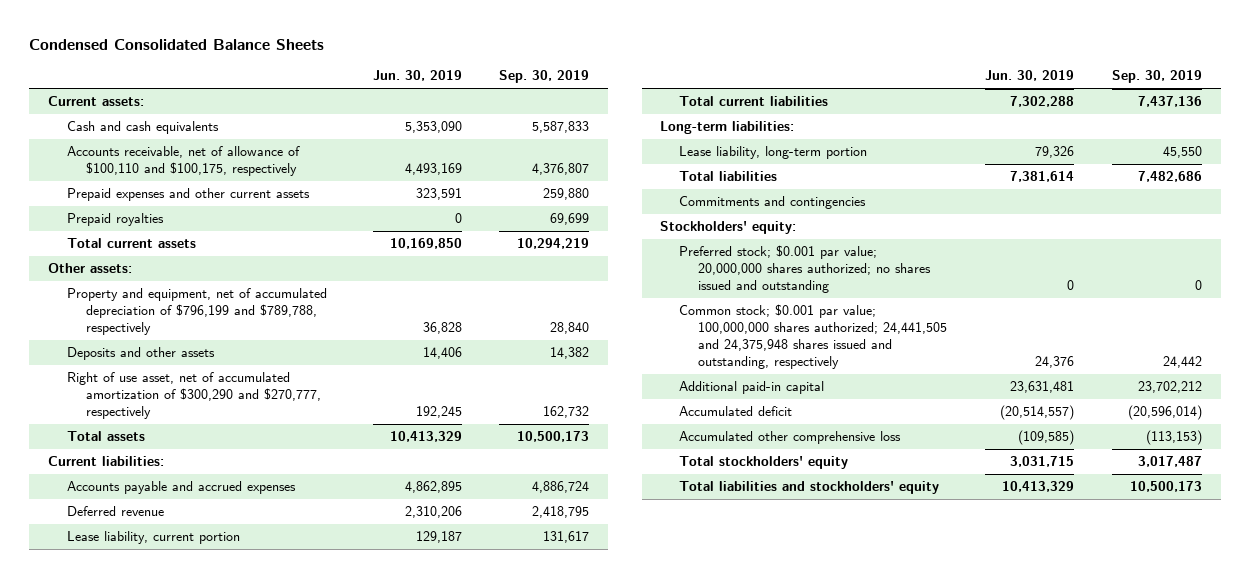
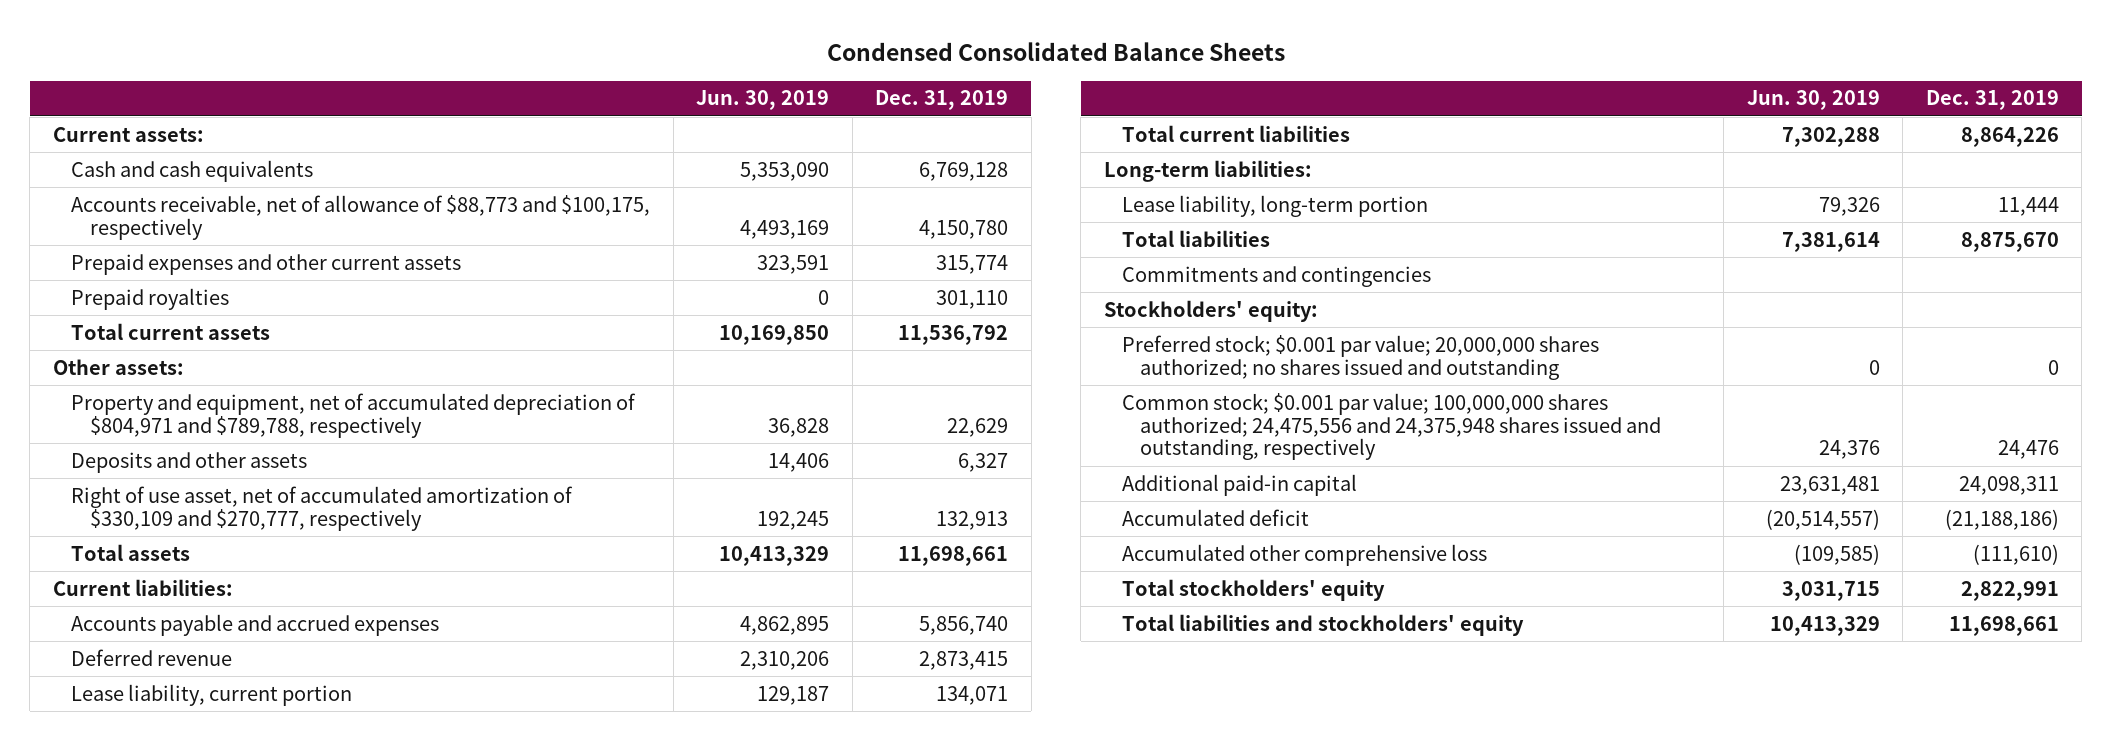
[499,70,590,84] Sep. 30, 2019 -> none
none -> [875,90,1009,111] Dec. 31, 2019
[66,146,300,177] Accounts receivable, net of allowance of $100,110 and $100,175, respectively -> [71,194,651,240] Accounts receivable, net of allowance of $88,773 and $100,175, respectively
[66,288,327,336] Property and equipment, net of accumulated depreciation of $796,199 and $789,788, respectively -> [71,392,637,438] Property and equipment, net of accumulated depreciation of $804,971 and $789,788, respectively
[66,372,321,420] Right of use asset, net of accumulated amortization of $300,290 and $270,777, respectively -> [71,485,574,531] Right of use asset, net of accumulated amortization of $330,109 and $270,777, respectively
[679,304,948,370] Common stock; $0.001 par value; 100,000,000 shares authorized; 24,441,505 and 24,375,948 shares issued and outstanding, respectively -> [1121,392,1662,461] Common stock; $0.001 par value; 100,000,000 shares authorized; 24,475,556 and 24,375,948 shares issued and outstanding, respectively

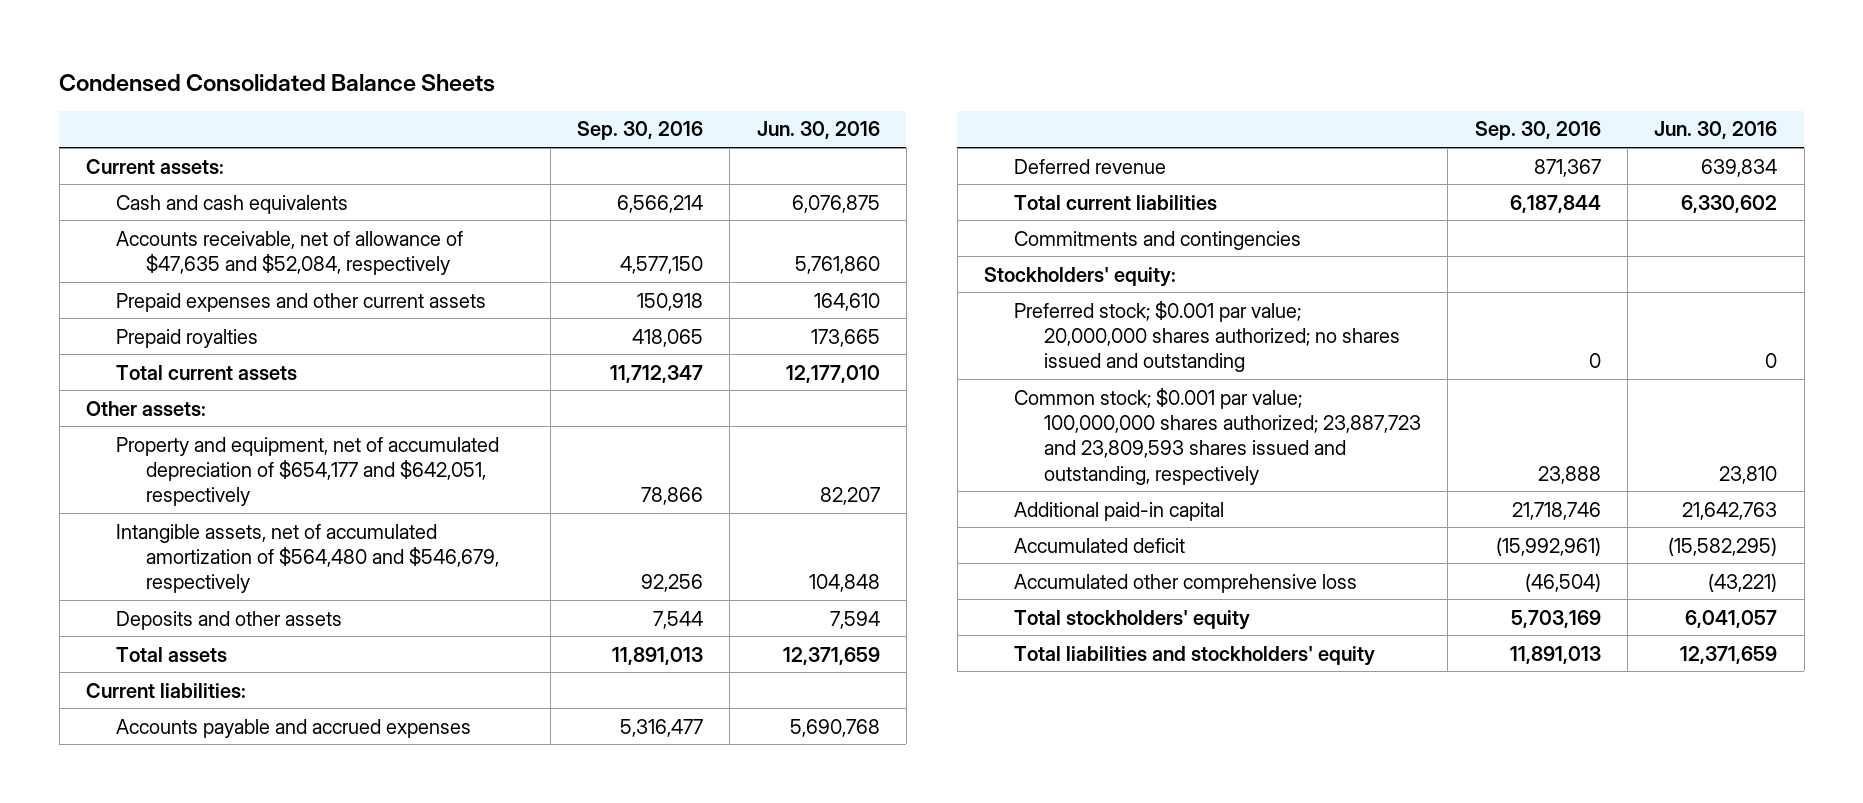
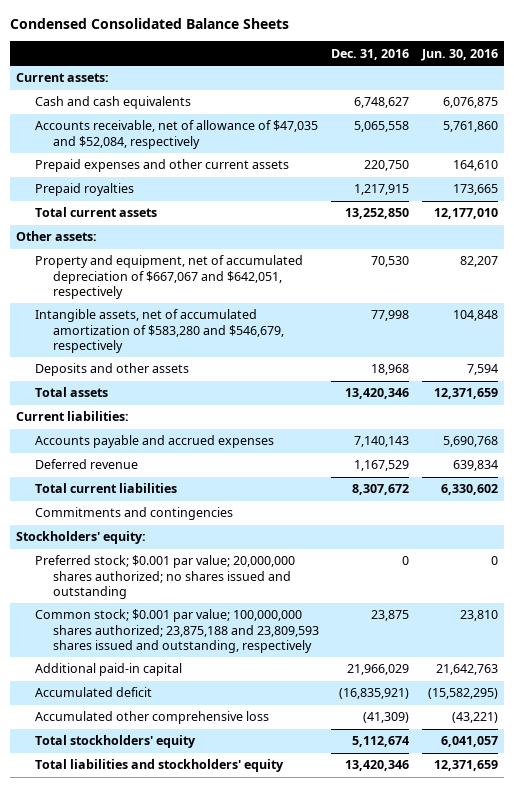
[576,121,703,141] Sep. 30, 2016 -> none
none -> [331,48,410,60] Dec. 31, 2016
[116,230,464,275] Accounts receivable, net of allowance of $47,635 and $52,084, respectively -> [34,120,318,149] Accounts receivable, net of allowance of $47,035 and $52,084, respectively
[116,436,500,507] Property and equipment, net of accumulated depreciation of $654,177 and $642,051, respectively -> [34,255,303,299] Property and equipment, net of accumulated depreciation of $667,067 and $642,051, respectively
[116,523,500,594] Intangible assets, net of accumulated amortization of $564,480 and $546,679, respectively -> [34,309,284,353] Intangible assets, net of accumulated amortization of $583,280 and $546,679, respectively
[1013,387,1421,485] Common stock; $0.001 par value; 100,000,000 shares authorized; 23,887,723 and 23,809,593 shares issued and outstanding, respectively -> [34,609,319,653] Common stock; $0.001 par value; 100,000,000 shares authorized; 23,875,188 and 23,809,593 shares issued and outstanding, respectively

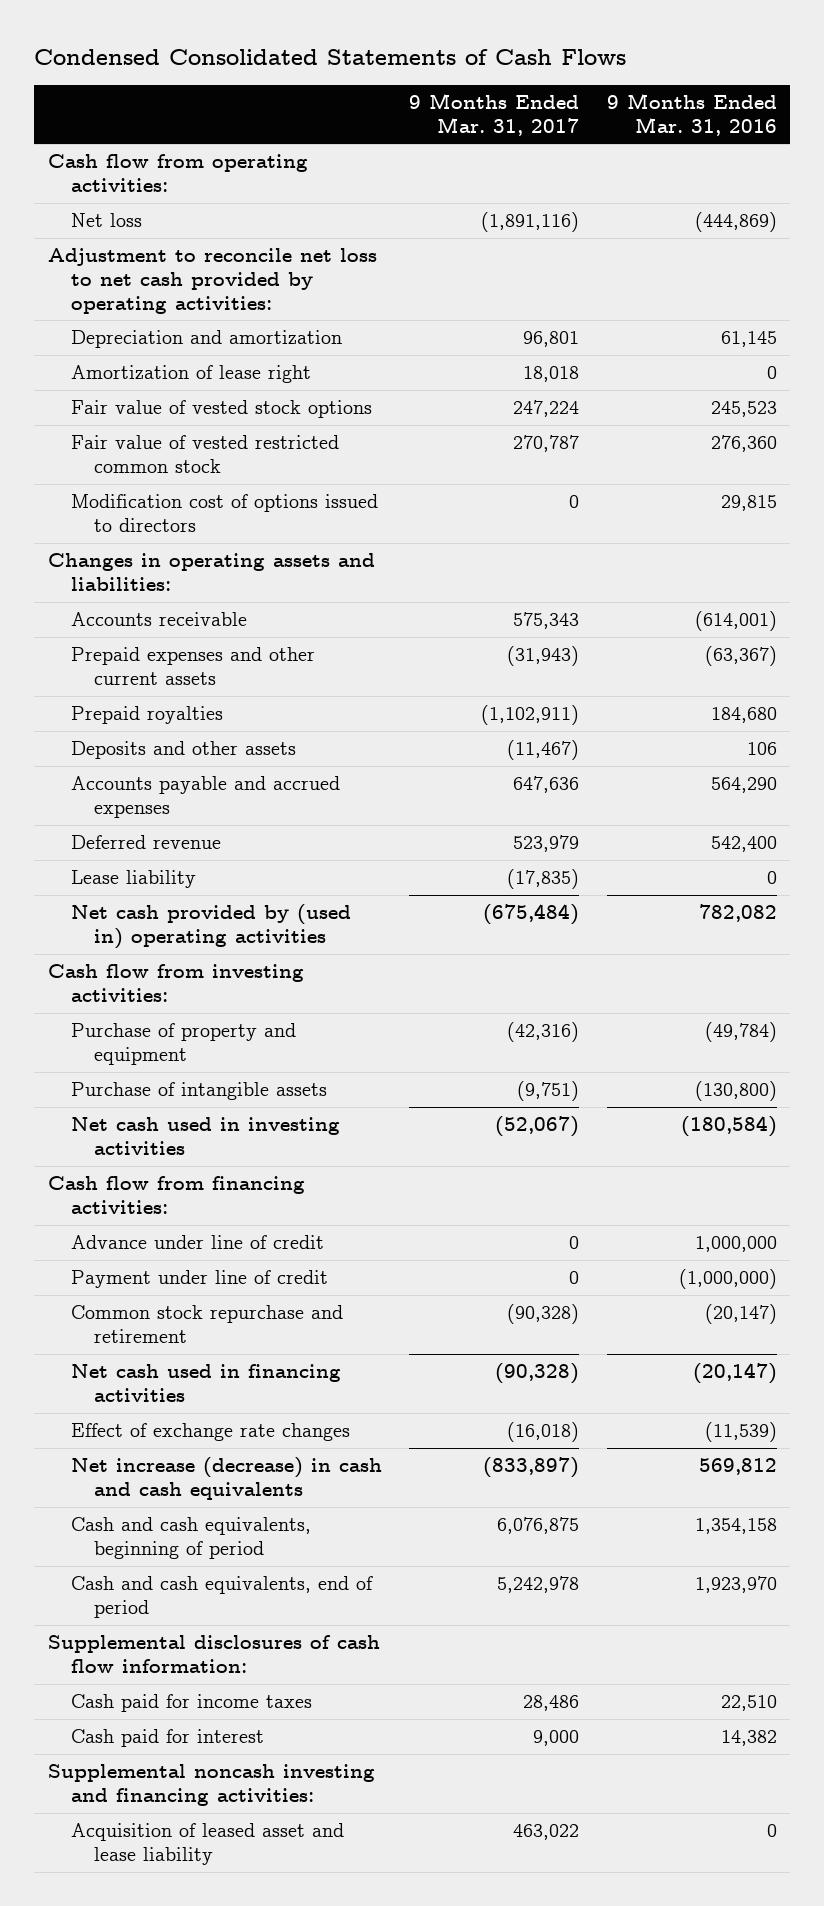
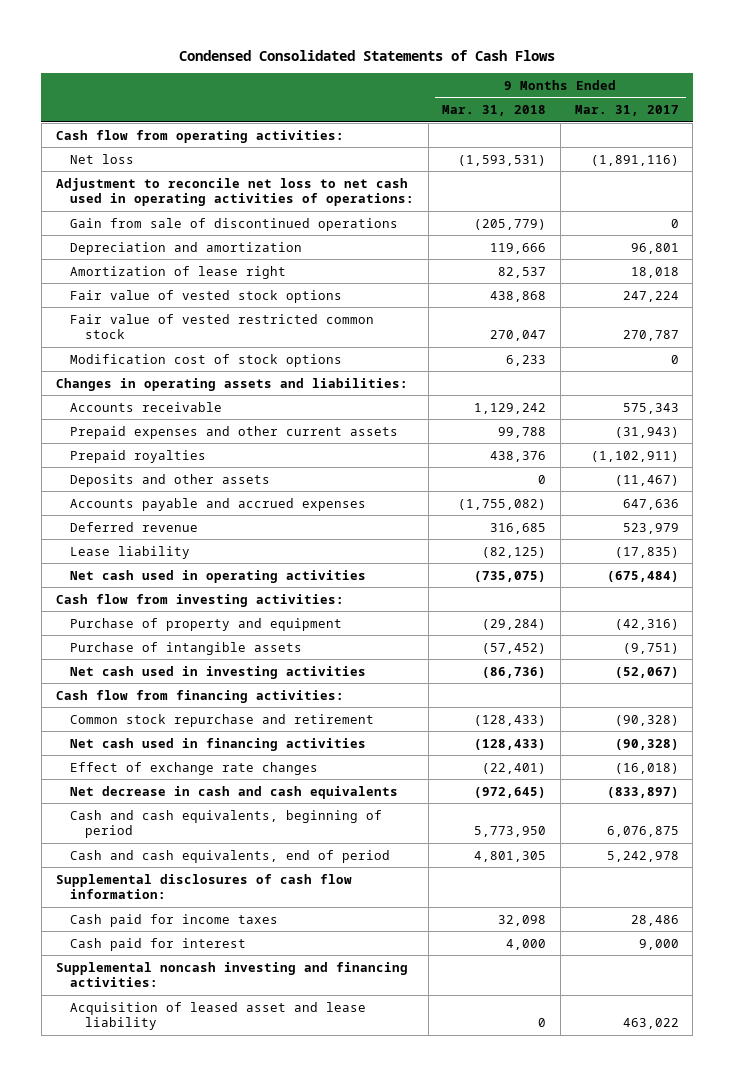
[606,93,777,136] 9 Months Ended Mar. 31, 2016 -> none
none -> [442,105,547,117] Mar. 31, 2018
[47,248,377,314] Adjustment to reconcile net loss to net cash provided by operating activities: -> [55,177,415,206] Adjustment to reconcile net loss to net cash used in operating activities of operations:
none -> [70,217,399,231] Gain from sale of discontinued operations
[70,494,378,533] Modification cost of options issued to directors -> [70,353,343,367] Modification cost of stock options
[70,904,351,950] Net cash provided by (used in) operating activities -> [70,569,367,583] Net cash used in operating activities
[70,1235,324,1250] Advance under line of credit -> none
[70,1270,328,1289] Payment under line of credit -> none
[70,1457,382,1501] Net increase (decrease) in cash and cash equivalents -> [70,785,399,799] Net decrease in cash and cash equivalents

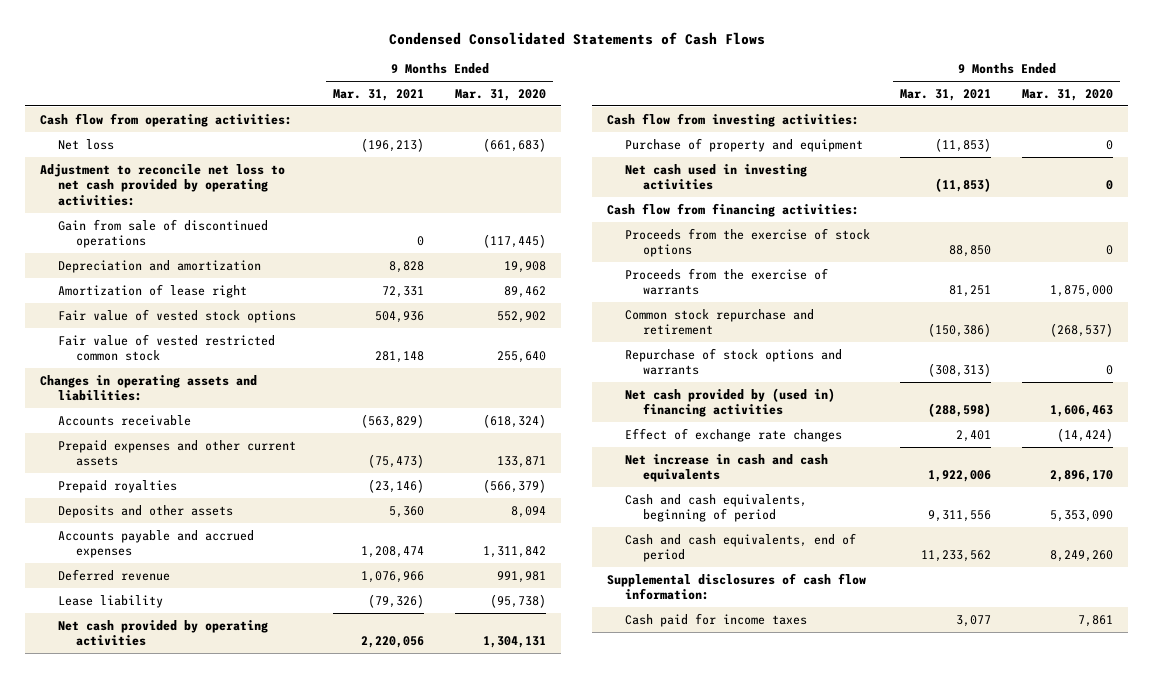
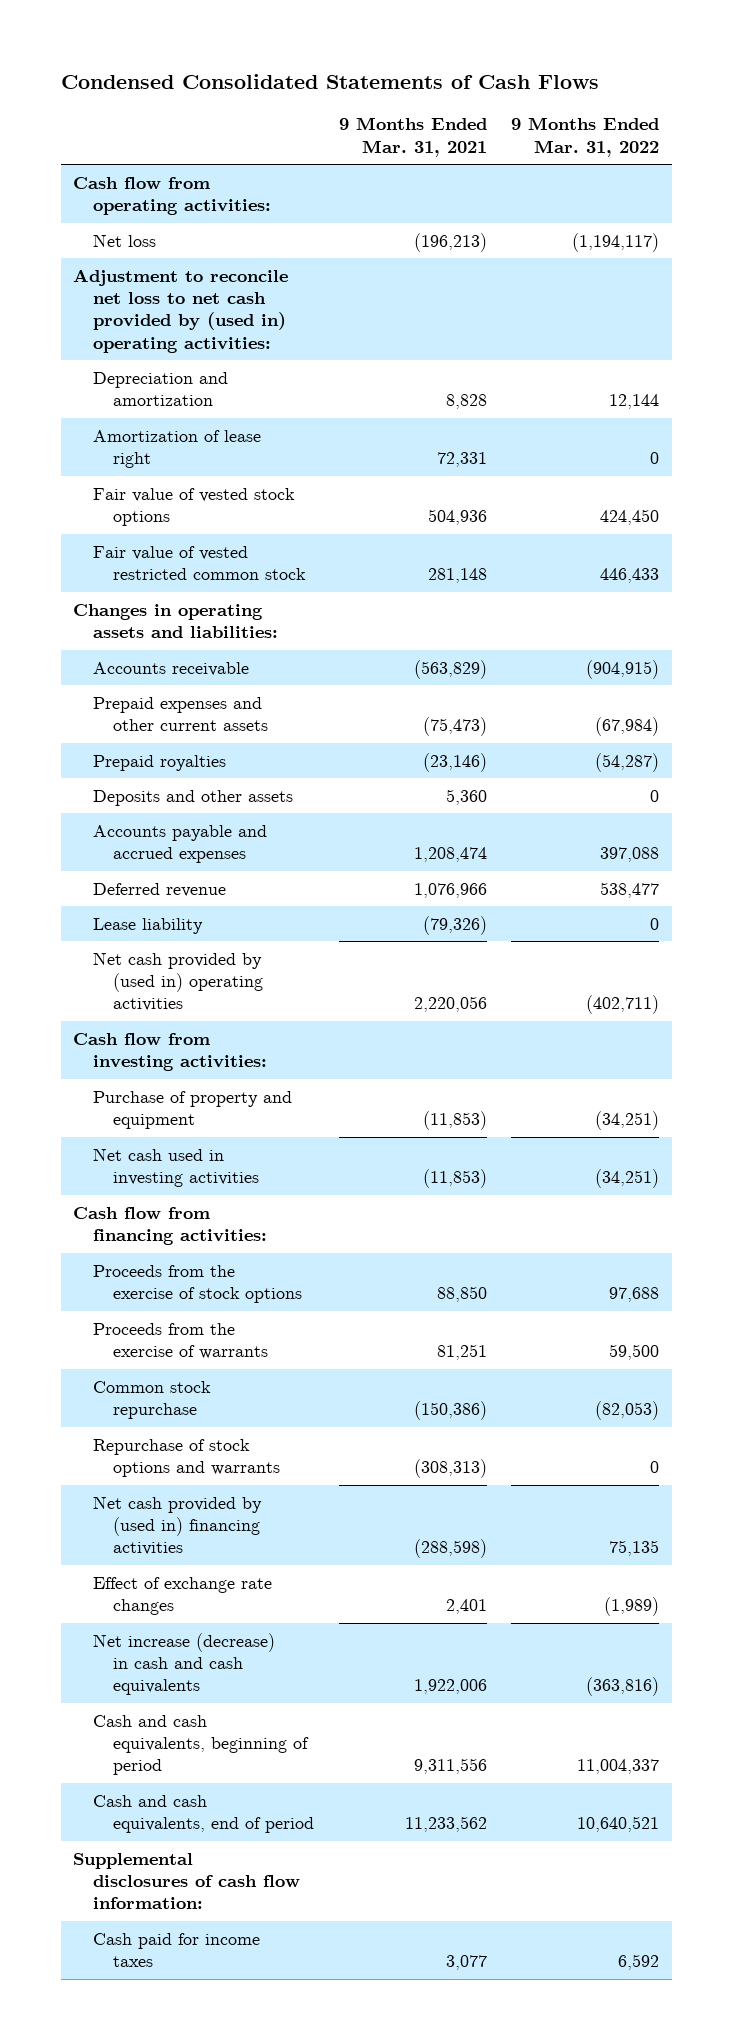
[454,88,546,101] Mar. 31, 2020 -> none
none -> [511,117,660,157] 9 Months Ended Mar. 31, 2022
[58,218,269,249] Gain from sale of discontinued operations -> none
[40,163,286,207] Adjustment to reconcile net loss to net cash provided by operating activities: -> [73,268,289,353] Adjustment to reconcile net loss to net cash provided by (used in) operating activities:
[58,619,269,647] Net cash provided by operating activities -> [93,951,264,1012] Net cash provided by (used in) operating activities
[624,308,814,336] Common stock repurchase and retirement -> [93,1380,212,1420] Common stock repurchase
[624,453,828,483] Net increase in cash and cash equivalents -> [93,1632,276,1696] Net increase (decrease) in cash and cash equivalents

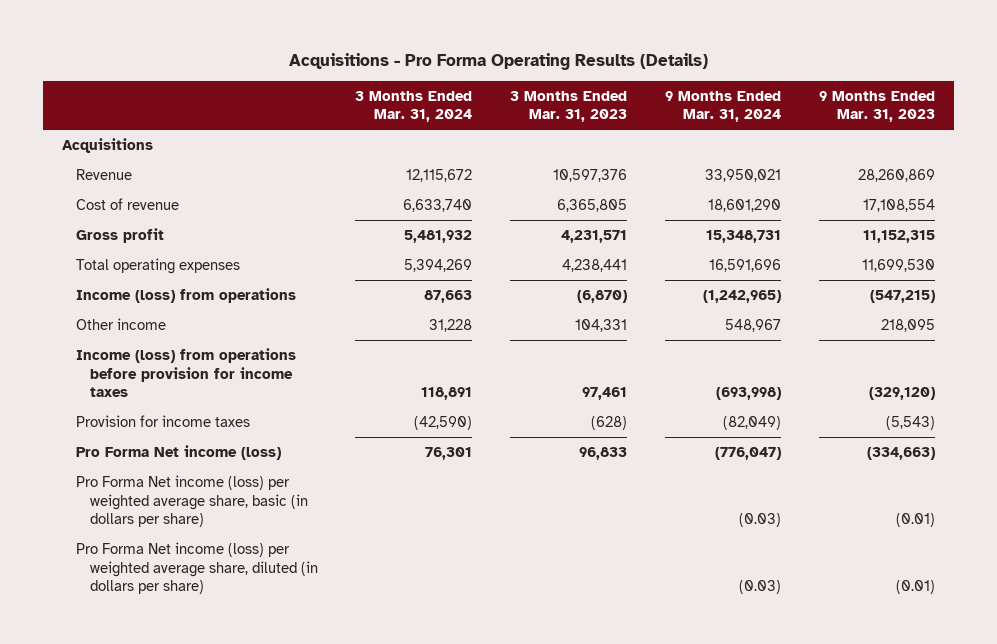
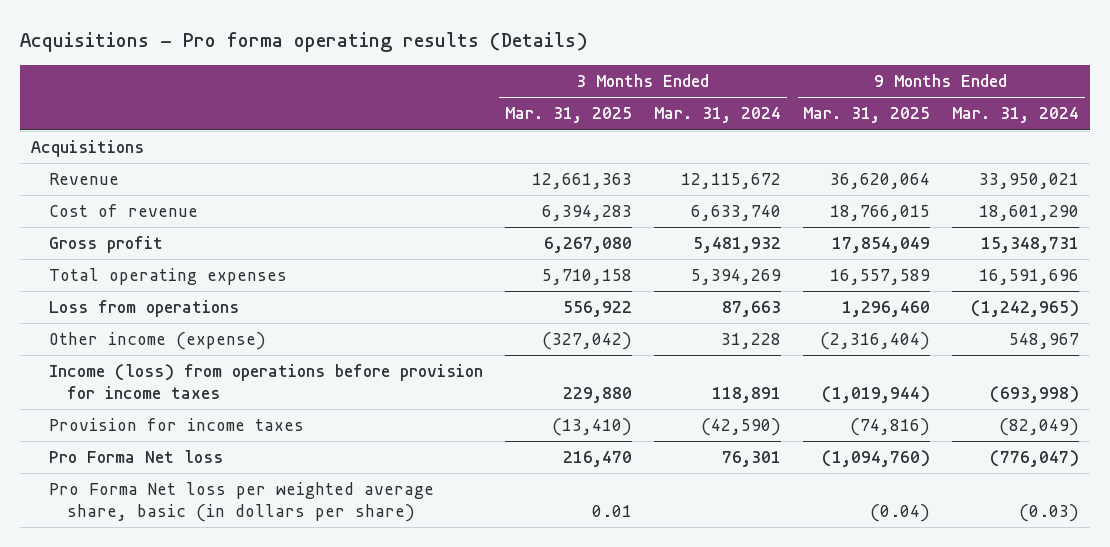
[288,53,708,71] Acquisitions - Pro Forma Operating Results (Details) -> [20,32,589,53] Acquisitions - Pro forma operating results (Details)
[510,90,628,123] 3 Months Ended Mar. 31, 2023 -> none
[819,90,936,123] 9 Months Ended Mar. 31, 2023 -> none
none -> [504,107,632,124] Mar. 31, 2025
none -> [803,107,931,124] Mar. 31, 2025
[75,287,296,303] Income (loss) from operations -> [48,300,239,318] Loss from operations
[75,317,166,330] Other income -> [48,332,266,351] Other income (expense)
[75,541,318,595] Pro Forma Net income (loss) per weighted average share, diluted (in dollars per share) -> none
[75,444,281,460] Pro Forma Net income (loss) -> [48,450,223,464] Pro Forma Net loss
[75,474,308,528] Pro Forma Net income (loss) per weighted average share, basic (in dollars per share) -> [48,482,434,522] Pro Forma Net loss per weighted average share, basic (in dollars per share)

